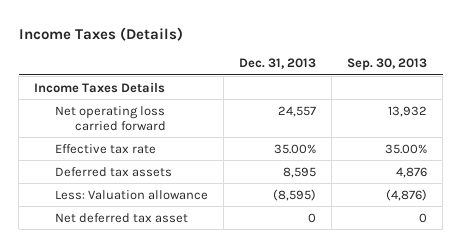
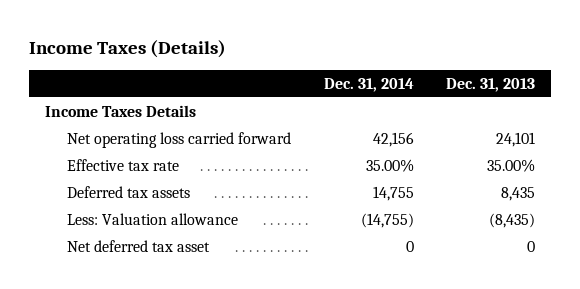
[347,58,428,72] Sep. 30, 2013 -> none
none -> [323,77,414,92] Dec. 31, 2014
[278,105,317,117] 24,557 -> [496,132,536,148] 24,101
[283,166,317,178] 8,595 -> [501,187,536,202] 8,435
[273,188,317,201] (8,595) -> [489,213,536,229] (8,435)

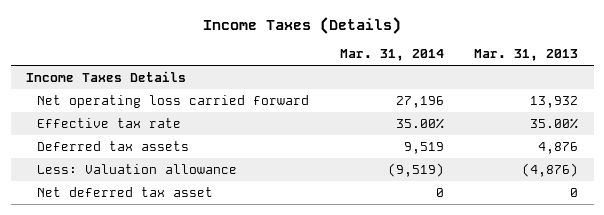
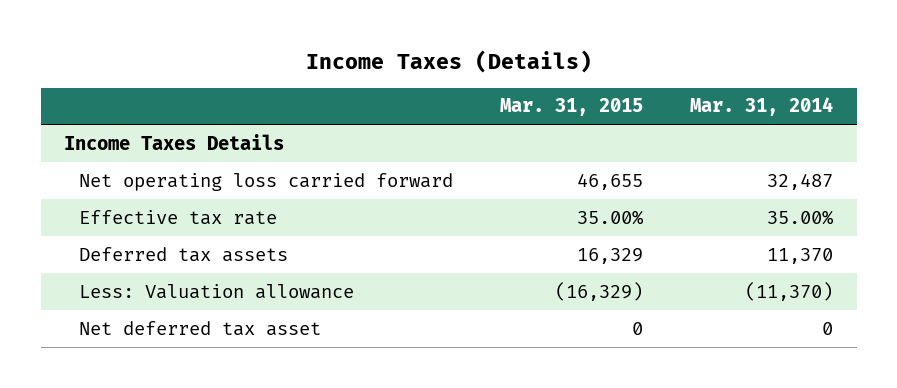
[474,49,579,62] Mar. 31, 2013 -> none
none -> [499,98,643,117] Mar. 31, 2015
[395,95,444,108] 27,196 -> [767,172,834,190] 32,487
[403,141,444,154] 9,519 -> [767,247,834,264] 11,370
[387,162,444,177] (9,519) -> [745,281,834,301] (11,370)

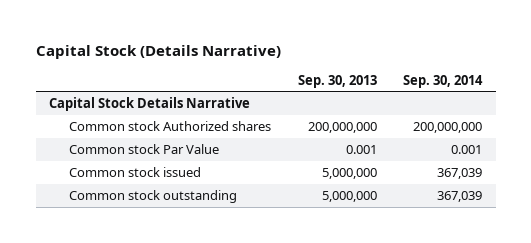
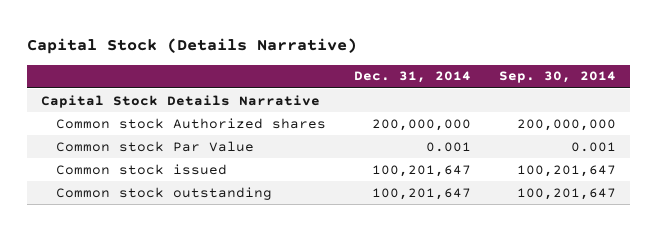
[297,74,377,88] Sep. 30, 2013 -> none
none -> [354,71,472,84] Dec. 31, 2014
[437,167,483,179] 367,039 -> [517,164,617,177] 100,201,647
[437,190,483,202] 367,039 -> [517,187,617,200] 100,201,647

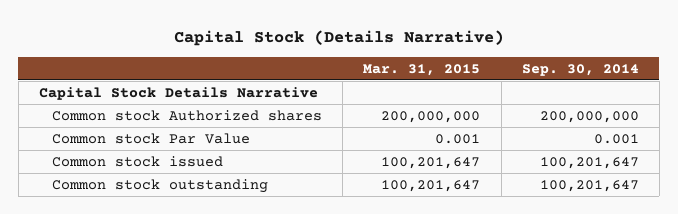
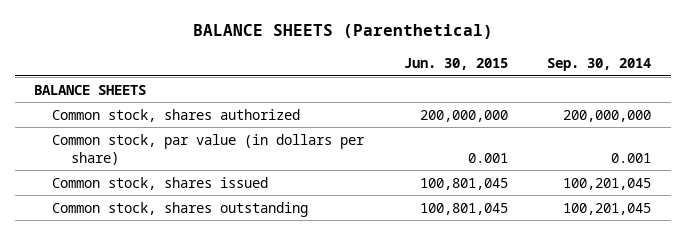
[173,29,504,46] Capital Stock (Details Narrative) -> [192,24,493,40] BALANCE SHEETS (Parenthetical)
[363,63,481,76] Mar. 31, 2015 -> none
none -> [403,58,508,71] Jun. 30, 2015
[39,86,319,100] Capital Stock Details Narrative -> none
none -> [34,84,147,95] BALANCE SHEETS
[52,109,323,121] Common stock Authorized shares -> [52,108,301,122] Common stock, shares authorized
[52,132,251,144] Common stock Par Value -> [52,133,366,165] Common stock, par value (in dollars per share)
[52,155,224,167] Common stock issued -> [52,176,269,190] Common stock, shares issued
[539,156,639,169] 100,201,647 -> [563,177,652,190] 100,201,045
[52,178,269,193] Common stock outstanding -> [52,201,309,217] Common stock, shares outstanding
[539,179,639,192] 100,201,647 -> [563,202,652,215] 100,201,045

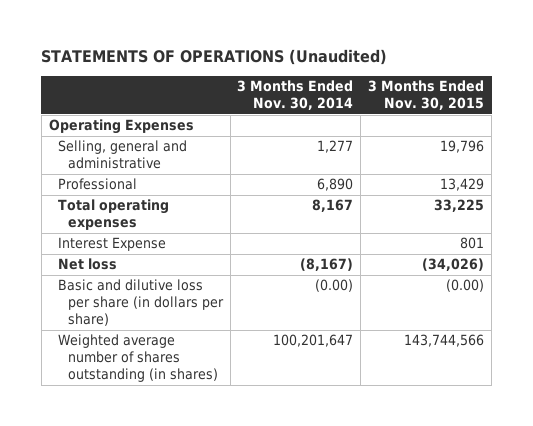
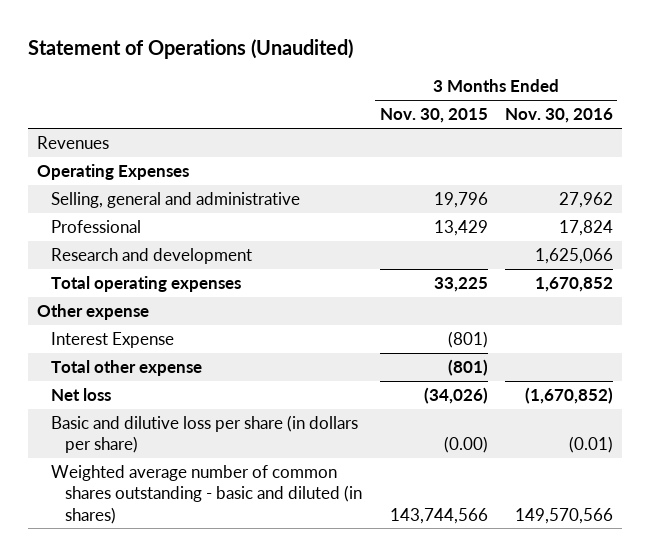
[41,49,388,66] STATEMENTS OF OPERATIONS (Unaudited) -> [28,38,354,59] Statement of Operations (Unaudited)
[237,80,354,111] 3 Months Ended Nov. 30, 2014 -> none
none -> [504,108,613,124] Nov. 30, 2016
none -> [37,136,110,150] Revenues
none -> [51,248,253,265] Research and development
none -> [37,304,150,321] Other expense
[460,237,485,250] 801 -> [447,331,488,349] (801)
none -> [51,360,203,377] Total other expense
[58,334,218,383] Weighted average number of shares outstanding (in shares) -> [51,465,363,524] Weighted average number of common shares outstanding - basic and diluted (in shares)

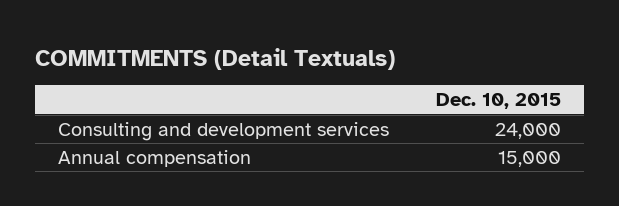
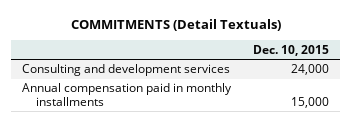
[58,149,252,167] Annual compensation -> [22,83,233,106] Annual compensation paid in monthly installments

